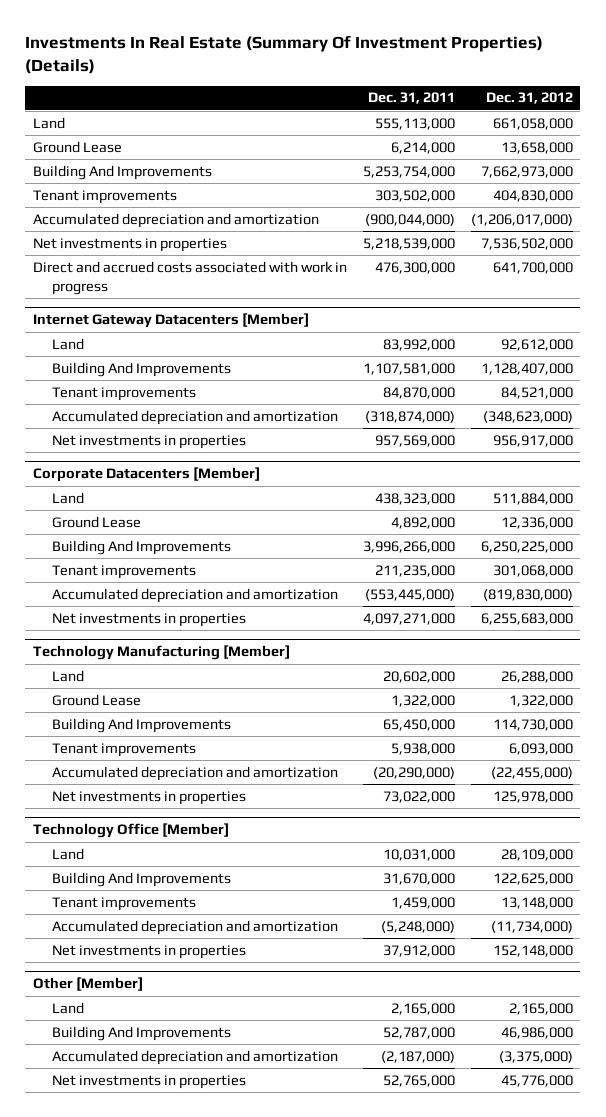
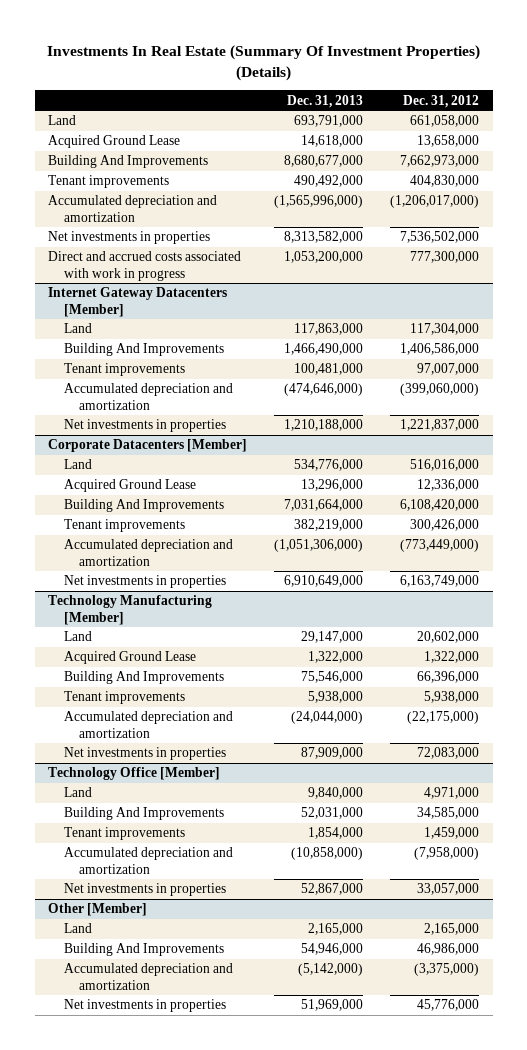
[367,92,455,105] Dec. 31, 2011 -> none
none -> [287,94,364,108] Dec. 31, 2013
[33,140,123,153] Ground Lease -> [48,135,181,149] Acquired Ground Lease
[492,261,573,274] 641,700,000 -> [410,251,480,264] 777,300,000
[500,338,573,351] 92,612,000 -> [410,323,480,336] 117,304,000
[480,362,573,375] 1,128,407,000 -> [400,343,480,356] 1,406,586,000
[500,386,573,399] 84,521,000 -> [417,363,480,376] 97,007,000
[482,410,573,423] (348,623,000) -> [400,383,480,397] (399,060,000)
[492,434,573,447] 956,917,000 -> [400,419,480,432] 1,221,837,000
[492,492,573,505] 511,884,000 -> [410,459,480,472] 516,016,000
[52,515,142,528] Ground Lease -> [63,479,196,493] Acquired Ground Lease
[480,540,573,553] 6,250,225,000 -> [400,499,480,512] 6,108,420,000
[492,564,573,577] 301,068,000 -> [410,519,480,532] 300,426,000
[482,588,573,601] (819,830,000) -> [400,539,480,553] (773,449,000)
[480,612,573,625] 6,255,683,000 -> [400,575,480,588] 6,163,749,000
[500,670,573,683] 26,288,000 -> [417,631,480,644] 20,602,000
[52,693,142,706] Ground Lease -> [63,651,196,665] Acquired Ground Lease
[492,718,573,731] 114,730,000 -> [417,671,480,684] 66,396,000
[508,742,573,755] 6,093,000 -> [424,691,480,704] 5,938,000
[490,766,573,779] (22,455,000) -> [407,711,480,725] (22,175,000)
[492,790,573,803] 125,978,000 -> [417,747,480,760] 72,083,000
[500,848,573,861] 28,109,000 -> [424,787,480,800] 4,971,000
[492,872,573,885] 122,625,000 -> [417,807,480,820] 34,585,000
[500,896,573,909] 13,148,000 -> [424,827,480,840] 1,459,000
[490,920,573,933] (11,734,000) -> [414,847,480,861] (7,958,000)
[492,944,573,957] 152,148,000 -> [417,883,480,896] 33,057,000

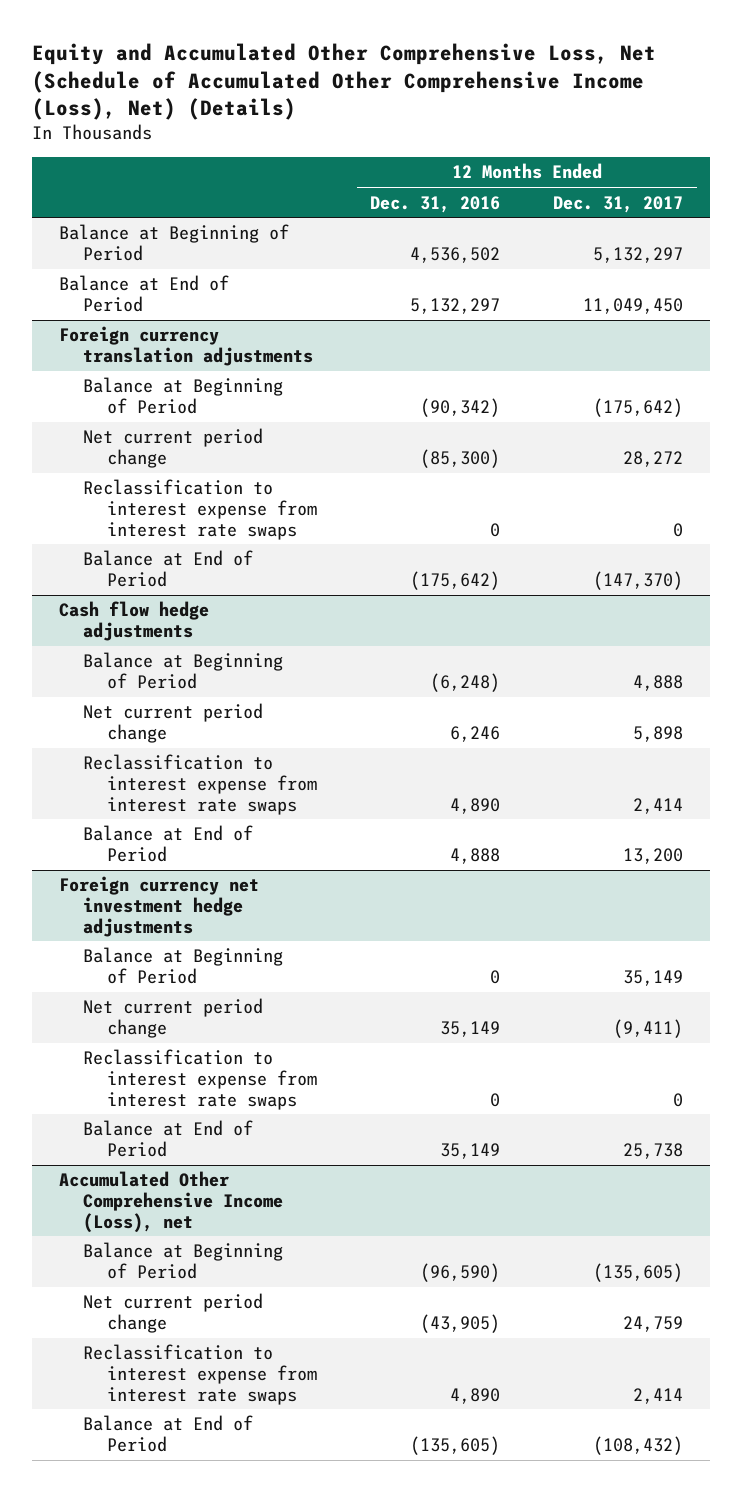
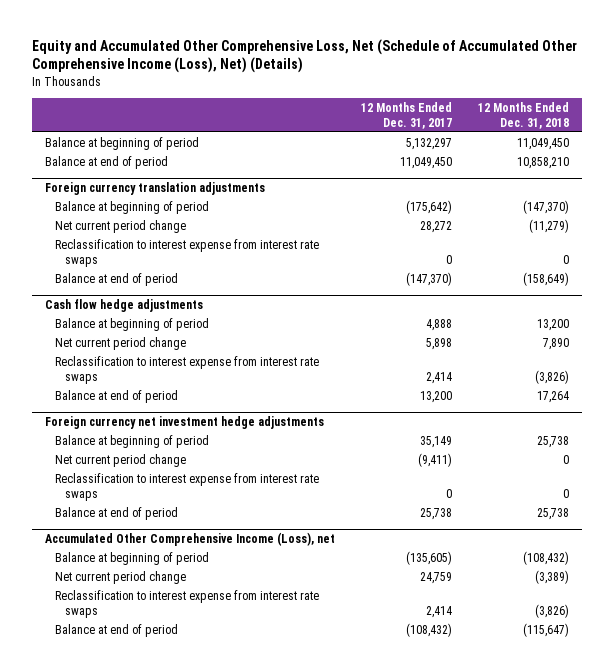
[370,195,501,213] Dec. 31, 2016 -> none
none -> [477,101,569,129] 12 Months Ended Dec. 31, 2018
[58,224,289,261] Balance at Beginning of Period -> [44,136,199,150] Balance at beginning of period
[58,275,229,312] Balance at End of Period -> [44,155,168,169] Balance at end of period
[83,377,284,414] Balance at Beginning of Period -> [54,200,209,214] Balance at beginning of period
[83,550,254,587] Balance at End of Period -> [54,272,178,286] Balance at end of period
[83,652,284,689] Balance at Beginning of Period -> [54,317,209,331] Balance at beginning of period
[83,825,254,862] Balance at End of Period -> [54,389,178,403] Balance at end of period
[83,947,284,984] Balance at Beginning of Period -> [54,434,209,448] Balance at beginning of period
[83,1120,254,1157] Balance at End of Period -> [54,506,178,520] Balance at end of period
[83,1242,284,1279] Balance at Beginning of Period -> [54,551,209,565] Balance at beginning of period
[83,1415,254,1452] Balance at End of Period -> [54,623,178,637] Balance at end of period

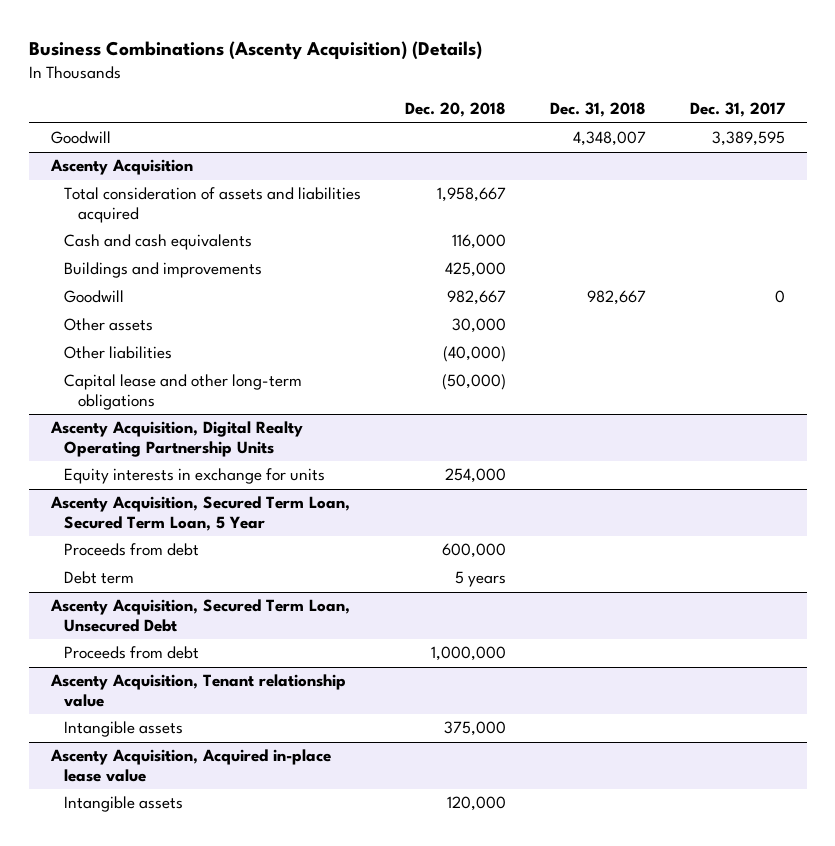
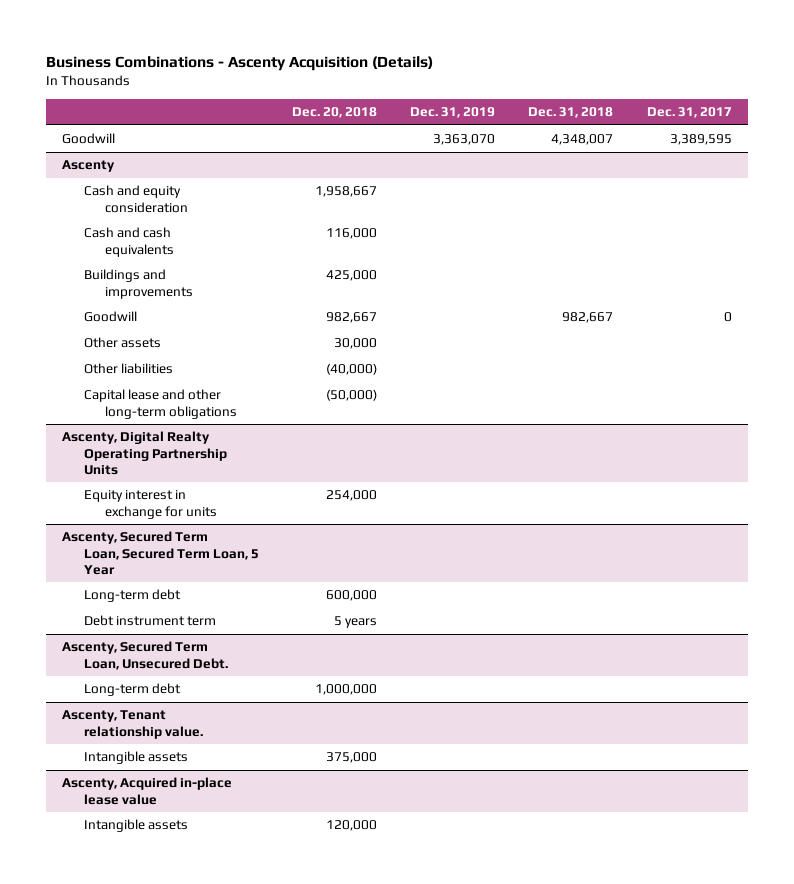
[28,41,482,61] Business Combinations (Ascenty Acquisition) (Details) -> [45,55,433,71] Business Combinations - Ascenty Acquisition (Details)
none -> [410,106,496,118] Dec. 31, 2019
[49,159,193,176] Ascenty Acquisition -> [62,160,116,173] Ascenty
[64,187,362,224] Total consideration of assets and liabilities acquired -> [83,185,188,213] Cash and equity consideration
[49,421,303,458] Ascenty Acquisition, Digital Realty Operating Partnership Units -> [62,431,227,475] Ascenty, Digital Realty Operating Partnership Units
[64,468,326,485] Equity interests in exchange for units -> [83,490,217,519] Equity interest in exchange for units
[49,496,350,532] Ascenty Acquisition, Secured Term Loan, Secured Term Loan, 5 Year -> [62,531,259,575] Ascenty, Secured Term Loan, Secured Term Loan, 5 Year
[64,543,200,557] Proceeds from debt -> [83,589,181,603] Long-term debt
[64,571,135,585] Debt term -> [83,615,216,627] Debt instrument term
[49,599,350,633] Ascenty Acquisition, Secured Term Loan, Unsecured Debt -> [62,641,228,670] Ascenty, Secured Term Loan, Unsecured Debt.
[64,646,200,660] Proceeds from debt -> [83,683,181,697] Long-term debt
[49,674,346,708] Ascenty Acquisition, Tenant relationship value -> [62,710,203,739] Ascenty, Tenant relationship value.
[49,749,331,783] Ascenty Acquisition, Acquired in-place lease value -> [62,777,233,805] Ascenty, Acquired in-place lease value

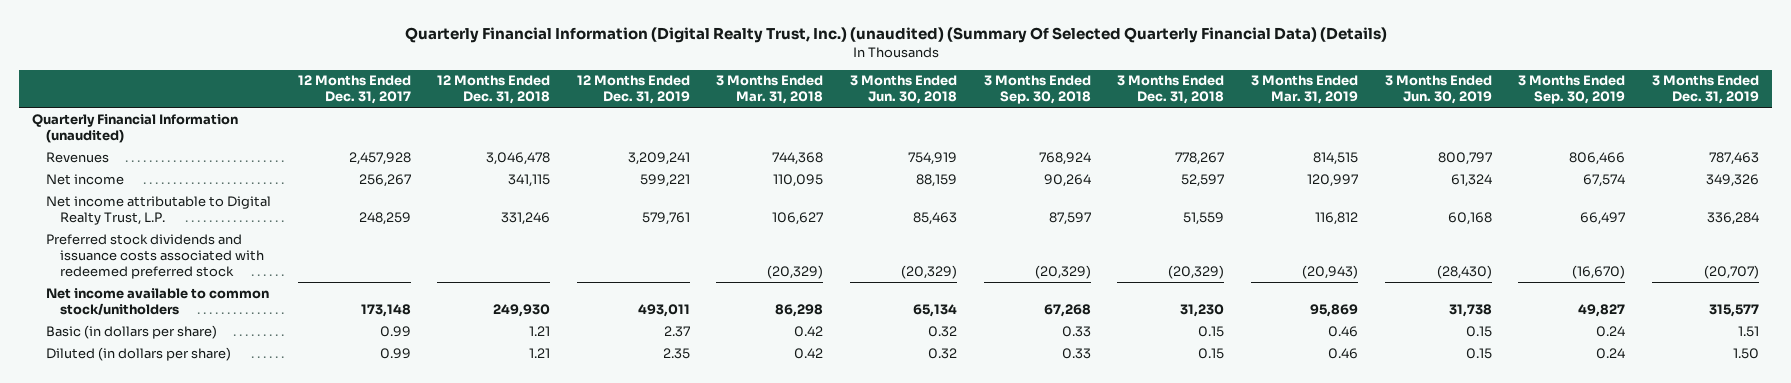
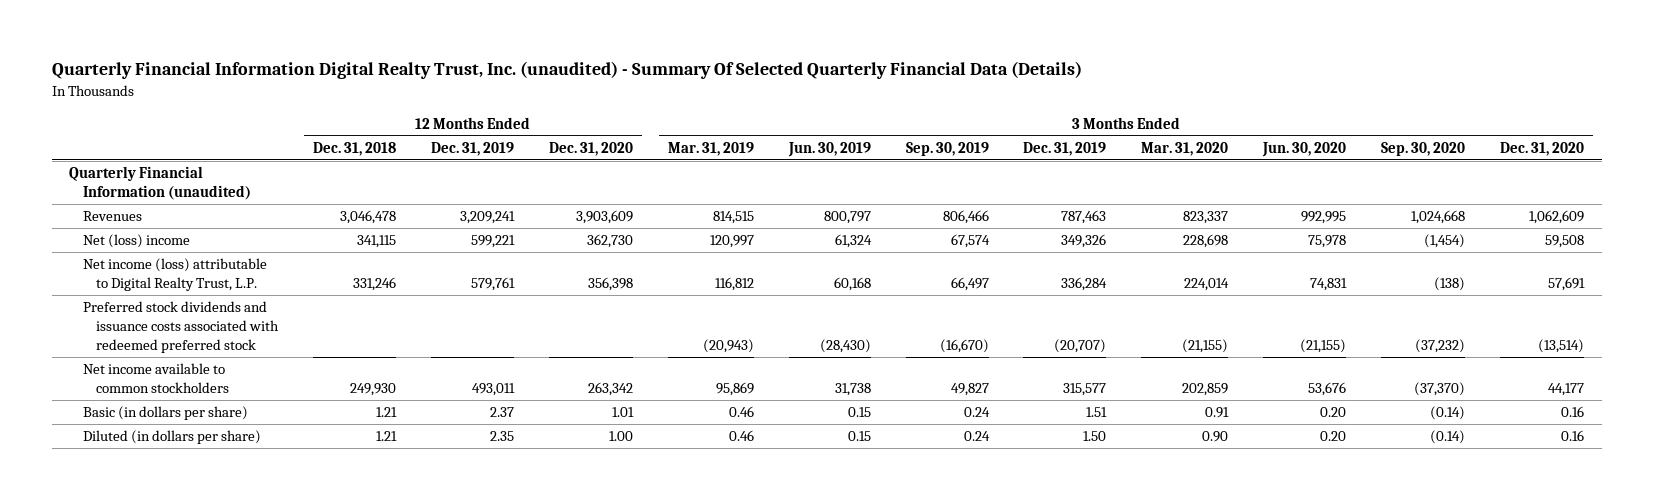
[404,26,1387,43] Quarterly Financial Information (Digital Realty Trust, Inc.) (unaudited) (Summary Of Selected Quarterly Financial Data) (Details) -> [51,61,1082,80] Quarterly Financial Information Digital Realty Trust, Inc. (unaudited) - Summary Of Selected Quarterly Financial Data (Details)
[297,75,411,105] 12 Months Ended Dec. 31, 2017 -> none
[716,75,824,105] 3 Months Ended Mar. 31, 2018 -> none
[850,75,958,105] 3 Months Ended Jun. 30, 2018 -> none
[983,75,1091,105] 3 Months Ended Sep. 30, 2018 -> none
[1117,75,1225,105] 3 Months Ended Dec. 31, 2018 -> none
none -> [548,141,633,156] Dec. 31, 2020
none -> [1141,141,1229,156] Mar. 31, 2020
none -> [1262,141,1347,157] Jun. 30, 2020
none -> [1381,141,1466,156] Sep. 30, 2020
none -> [1500,141,1585,156] Dec. 31, 2020
[45,173,124,185] Net income -> [82,234,190,249] Net (loss) income
[45,195,271,225] Net income attributable to Digital Realty Trust, L.P. -> [82,258,267,292] Net income (loss) attributable to Digital Realty Trust, L.P.
[45,287,269,315] Net income available to common stock/unitholders -> [82,363,230,394] Net income available to common stockholders

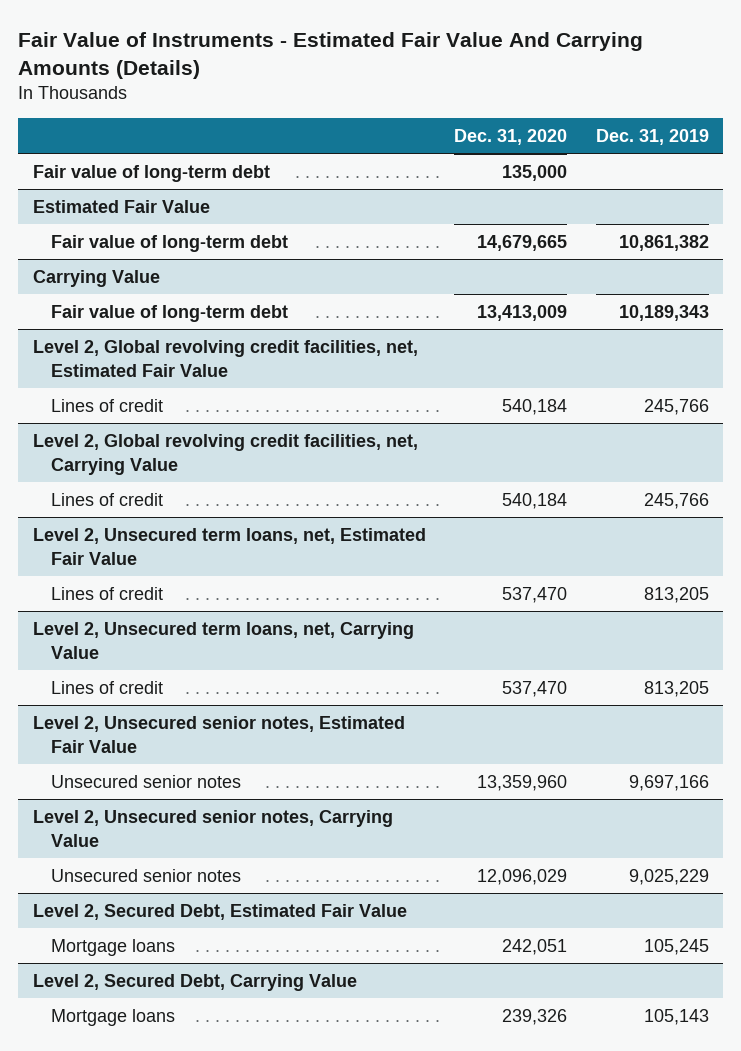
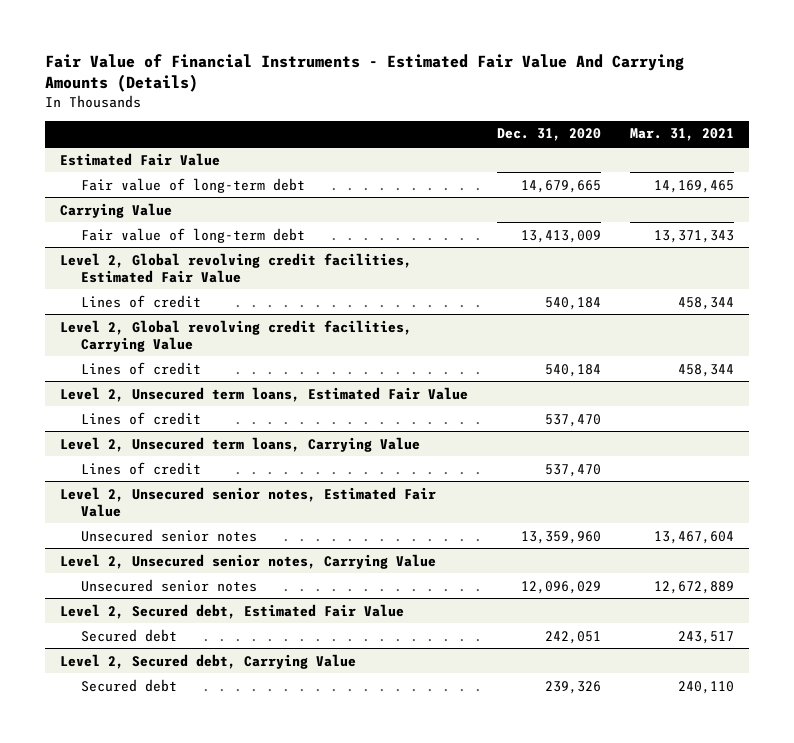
[18,31,644,79] Fair Value of Instruments - Estimated Fair Value And Carrying Amounts (Details) -> [45,53,685,93] Fair Value of Financial Instruments - Estimated Fair Value And Carrying Amounts (Details)
[595,128,709,145] Dec. 31, 2019 -> none
none -> [630,128,735,142] Mar. 31, 2021
[32,165,270,183] Fair value of long-term debt -> none
[32,340,418,377] Level 2, Global revolving credit facilities, net, Estimated Fair Value -> [59,252,412,283] Level 2, Global revolving credit facilities, Estimated Fair Value
[32,434,418,475] Level 2, Global revolving credit facilities, net, Carrying Value -> [59,319,412,352] Level 2, Global revolving credit facilities, Carrying Value
[32,528,426,565] Level 2, Unsecured term loans, net, Estimated Fair Value -> [59,386,468,402] Level 2, Unsecured term loans, Estimated Fair Value
[32,622,414,659] Level 2, Unsecured term loans, net, Carrying Value -> [59,436,420,452] Level 2, Unsecured term loans, Carrying Value
[32,904,407,921] Level 2, Secured Debt, Estimated Fair Value -> [59,603,404,619] Level 2, Secured debt, Estimated Fair Value
[50,939,175,957] Mortgage loans -> [81,628,178,642] Secured debt
[32,974,357,992] Level 2, Secured Debt, Carrying Value -> [59,653,356,669] Level 2, Secured debt, Carrying Value
[50,1009,175,1027] Mortgage loans -> [81,678,178,692] Secured debt

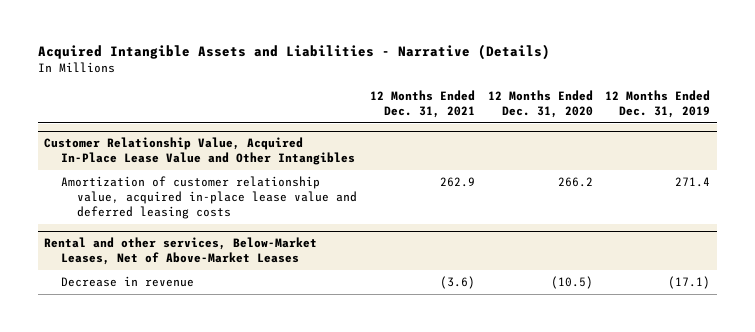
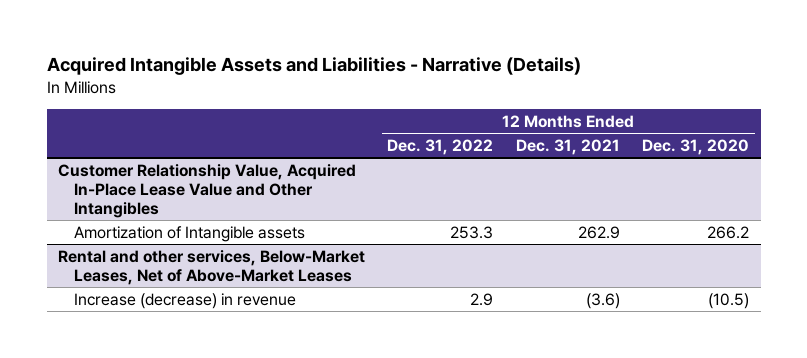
[605,89,711,118] 12 Months Ended Dec. 31, 2019 -> none
none -> [387,138,494,155] Dec. 31, 2022
[60,175,358,219] Amortization of customer relationship value, acquired in-place lease value and deferred leasing costs -> [74,225,306,242] Amortization of Intangible assets
[60,275,194,287] Decrease in revenue -> [74,292,297,309] Increase (decrease) in revenue

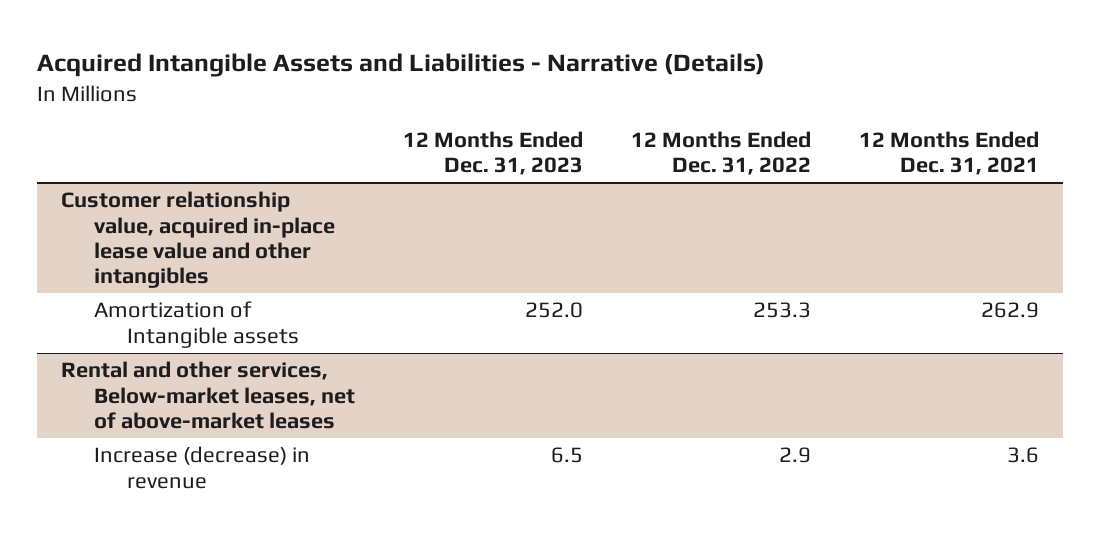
[642,138,750,155] Dec. 31, 2020 -> none
none -> [403,130,584,176] 12 Months Ended Dec. 31, 2023
[57,163,356,218] Customer Relationship Value, Acquired In-Place Lease Value and Other Intangibles -> [61,191,335,289] Customer relationship value, acquired in-place lease value and other intangibles
[57,249,365,285] Rental and other services, Below-Market Leases, Net of Above-Market Leases -> [61,361,355,429] Rental and other services, Below-market leases, net of above-market leases
[585,292,620,309] (3.6) -> [1007,447,1040,464] 3.6

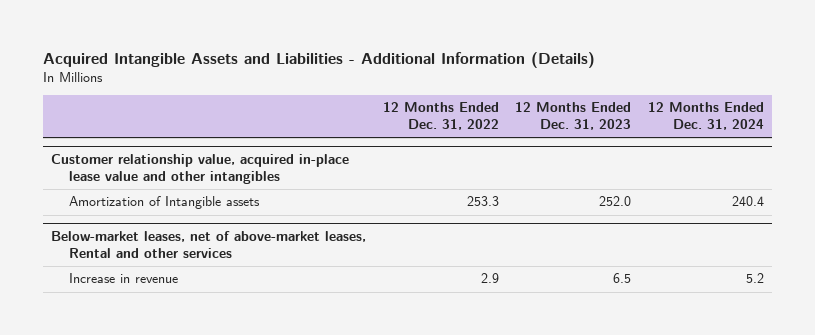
[37,53,766,78] Acquired Intangible Assets and Liabilities - Narrative (Details) -> [42,51,595,68] Acquired Intangible Assets and Liabilities - Additional Information (Details)
[859,130,1040,176] 12 Months Ended Dec. 31, 2021 -> none
none -> [648,102,765,131] 12 Months Ended Dec. 31, 2024
[61,361,355,429] Rental and other services, Below-market leases, net of above-market leases -> [51,230,367,258] Below-market leases, net of above-market leases, Rental and other services
[93,446,310,489] Increase (decrease) in revenue -> [68,273,178,284] Increase in revenue

